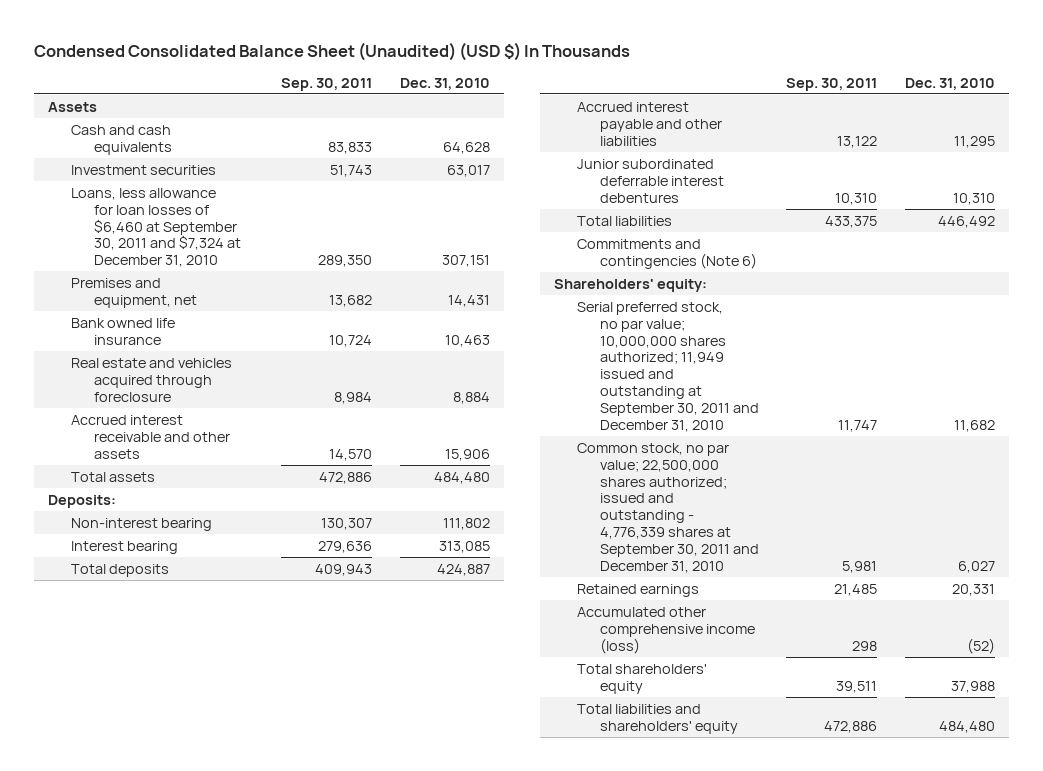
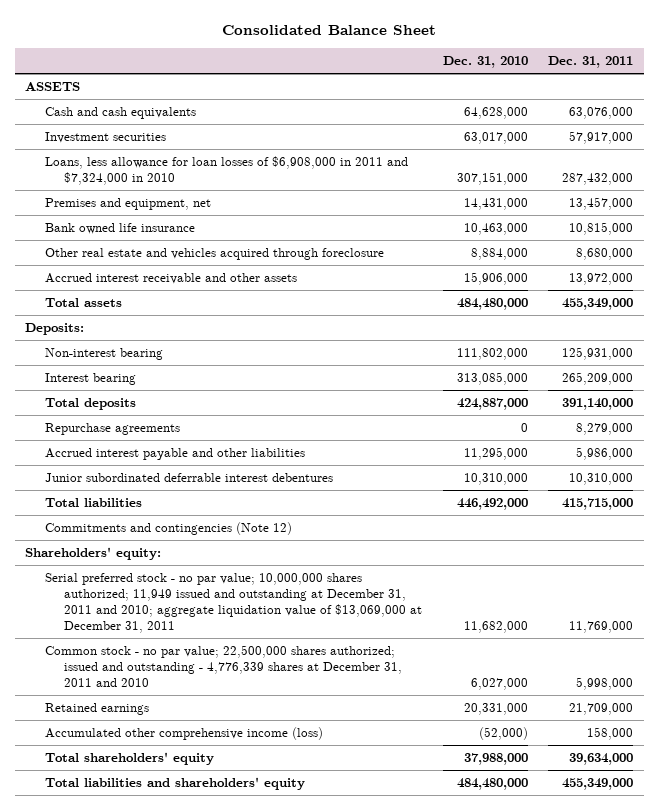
[34,41,631,61] Condensed Consolidated Balance Sheet (Unaudited) (USD $) In Thousands -> [222,25,437,36] Consolidated Balance Sheet
[280,77,372,91] Sep. 30, 2011 -> none
none -> [548,56,634,69] Dec. 31, 2011
[47,101,97,112] Assets -> [24,81,80,91] ASSETS
[442,141,490,154] 64,628 -> [463,106,528,119] 64,628,000
[446,164,490,177] 63,017 -> [463,131,528,144] 63,017,000
[71,187,242,268] Loans, less allowance for loan losses of $6,460 at September 30, 2011 and $7,324 at December 31, 2010 -> [44,155,408,185] Loans, less allowance for loan losses of $6,908,000 in 2011 and $7,324,000 in 2010
[441,255,490,268] 307,151 -> [456,171,528,185] 307,151,000
[447,294,490,307] 14,431 -> [463,197,528,210] 14,431,000
[444,334,490,347] 10,463 -> [463,222,528,235] 10,463,000
[71,357,233,402] Real estate and vehicles acquired through foreclosure -> [44,247,384,260] Other real estate and vehicles acquired through foreclosure
[452,391,490,404] 8,884 -> [470,247,528,260] 8,884,000
[444,448,490,461] 15,906 -> [463,271,528,285] 15,906,000
[433,471,490,484] 484,480 -> [456,297,528,310] 484,480,000
[442,517,490,530] 111,802 -> [456,347,528,360] 111,802,000
[438,540,490,553] 313,085 -> [456,371,528,385] 313,085,000
[436,563,490,576] 424,887 -> [456,397,528,410] 424,887,000
none -> [44,422,180,435] Repurchase agreements
[954,135,996,148] 11,295 -> [463,446,528,460] 11,295,000
[953,192,996,205] 10,310 -> [463,472,528,485] 10,310,000
[938,215,996,228] 446,492 -> [456,497,528,510] 446,492,000
[576,238,757,269] Commitments and contingencies (Note 6) -> [44,521,292,535] Commitments and contingencies (Note 12)
[576,301,759,433] Serial preferred stock, no par value; 10,000,000 shares authorized; 11,949 issued and outstanding at September 30, 2011 and December 31, 2010 -> [44,572,423,633] Serial preferred stock - no par value; 10,000,000 shares authorized; 11,949 issued and outstanding at December 31, 2011 and 2010; aggregate liquidation value of $13,069,000 at December 31, 2011
[954,420,996,433] 11,682 -> [463,620,528,633] 11,682,000
[576,442,759,574] Common stock, no par value; 22,500,000 shares authorized; issued and outstanding - 4,776,339 shares at September 30, 2011 and December 31, 2010 -> [44,644,403,687] Common stock - no par value; 22,500,000 shares authorized; issued and outstanding - 4,776,339 shares at December 31, 2011 and 2010
[958,561,996,574] 6,027 -> [470,677,528,690] 6,027,000
[952,583,996,596] 20,331 -> [463,702,528,715] 20,331,000
[967,637,996,654] (52) -> [478,726,528,740] (52,000)
[951,680,996,693] 37,988 -> [463,752,528,765] 37,988,000
[939,720,996,733] 484,480 -> [456,777,528,790] 484,480,000

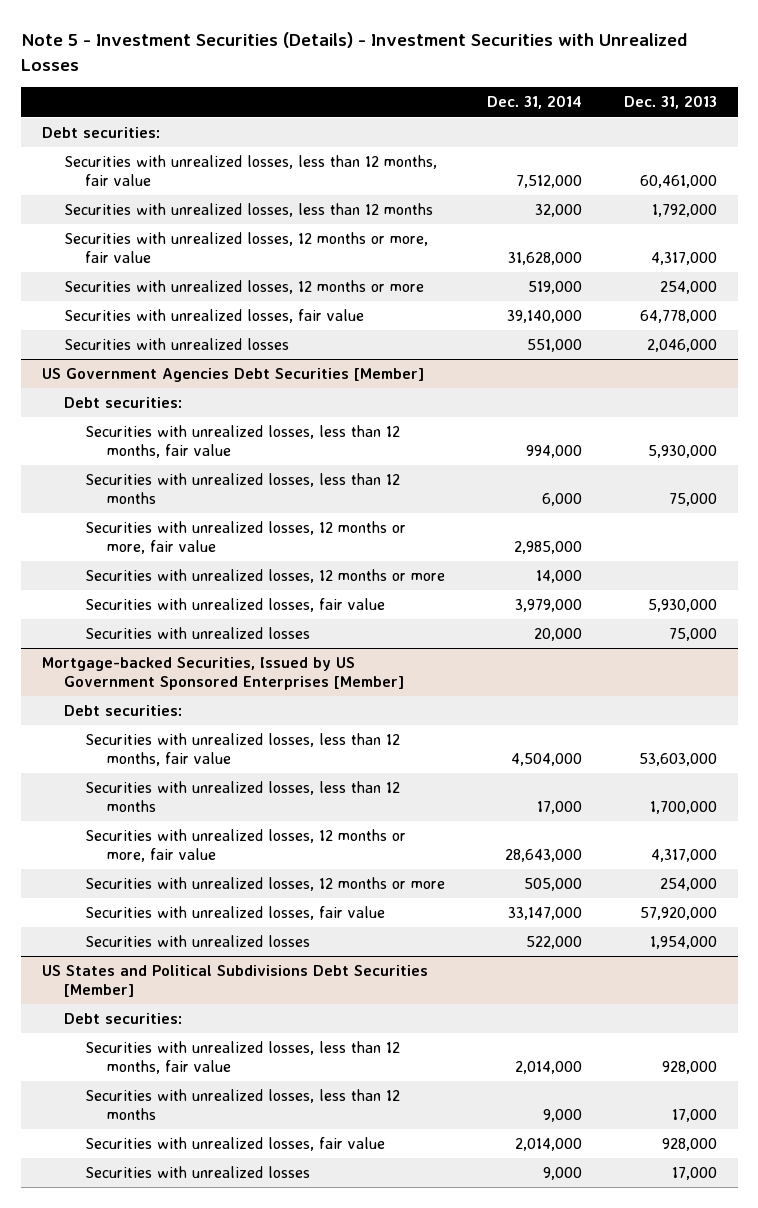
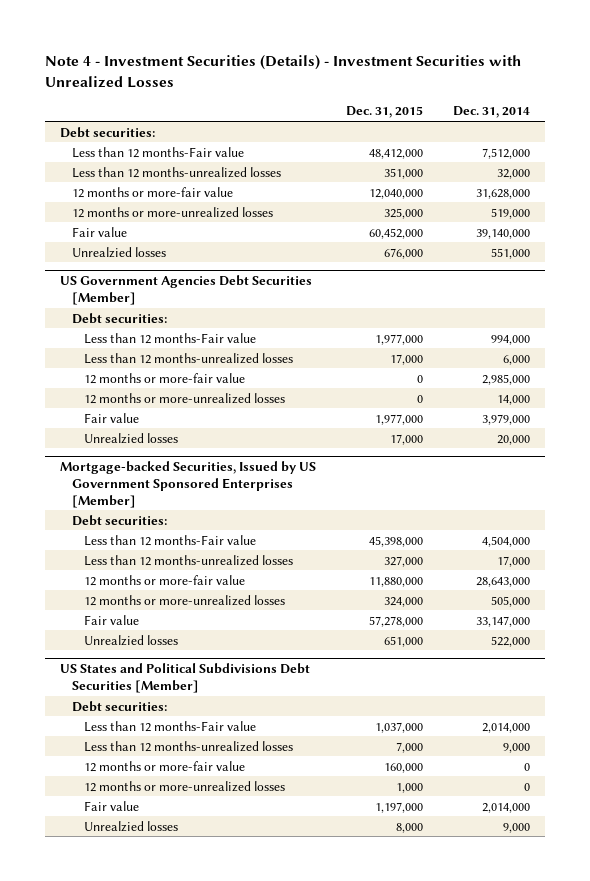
[20,31,687,72] Note 5 - Investment Securities (Details) - Investment Securities with Unrealized Losses -> [44,55,521,89] Note 4 - Investment Securities (Details) - Investment Securities with Unrealized Losses
[623,95,717,110] Dec. 31, 2013 -> none
none -> [346,106,424,119] Dec. 31, 2015
[63,155,437,187] Securities with unrealized losses, less than 12 months, fair value -> [71,146,244,158] Less than 12 months-Fair value
[63,203,433,218] Securities with unrealized losses, less than 12 months -> [71,166,281,178] Less than 12 months-unrealized losses
[63,232,428,264] Securities with unrealized losses, 12 months or more, fair value -> [71,186,233,198] 12 months or more-fair value
[63,280,424,295] Securities with unrealized losses, 12 months or more -> [71,206,273,218] 12 months or more-unrealized losses
[63,309,364,324] Securities with unrealized losses, fair value -> [71,226,127,237] Fair value
[63,338,289,351] Securities with unrealized losses -> [71,246,166,258] Unrealzied losses
[85,425,401,459] Securities with unrealized losses, less than 12 months, fair value -> [83,332,256,344] Less than 12 months-Fair value
[85,473,401,505] Securities with unrealized losses, less than 12 months -> [83,352,293,364] Less than 12 months-unrealized losses
[85,521,407,555] Securities with unrealized losses, 12 months or more, fair value -> [83,372,245,384] 12 months or more-fair value
[85,569,446,584] Securities with unrealized losses, 12 months or more -> [83,392,285,404] 12 months or more-unrealized losses
[85,598,386,613] Securities with unrealized losses, fair value -> [83,412,139,423] Fair value
[85,627,311,640] Securities with unrealized losses -> [83,432,178,444] Unrealzied losses
[85,733,401,767] Securities with unrealized losses, less than 12 months, fair value -> [83,534,256,546] Less than 12 months-Fair value
[85,781,401,813] Securities with unrealized losses, less than 12 months -> [83,554,293,566] Less than 12 months-unrealized losses
[85,829,407,863] Securities with unrealized losses, 12 months or more, fair value -> [83,574,245,586] 12 months or more-fair value
[85,877,446,892] Securities with unrealized losses, 12 months or more -> [83,594,285,606] 12 months or more-unrealized losses
[85,906,386,921] Securities with unrealized losses, fair value -> [83,614,139,625] Fair value
[85,935,311,948] Securities with unrealized losses -> [83,634,178,646] Unrealzied losses
[85,1041,401,1075] Securities with unrealized losses, less than 12 months, fair value -> [83,720,256,732] Less than 12 months-Fair value
[85,1089,401,1121] Securities with unrealized losses, less than 12 months -> [83,740,293,752] Less than 12 months-unrealized losses
none -> [83,760,245,772] 12 months or more-fair value
none -> [83,780,285,792] 12 months or more-unrealized losses
[85,1137,386,1152] Securities with unrealized losses, fair value -> [83,800,139,811] Fair value
[85,1166,311,1179] Securities with unrealized losses -> [83,820,178,832] Unrealzied losses

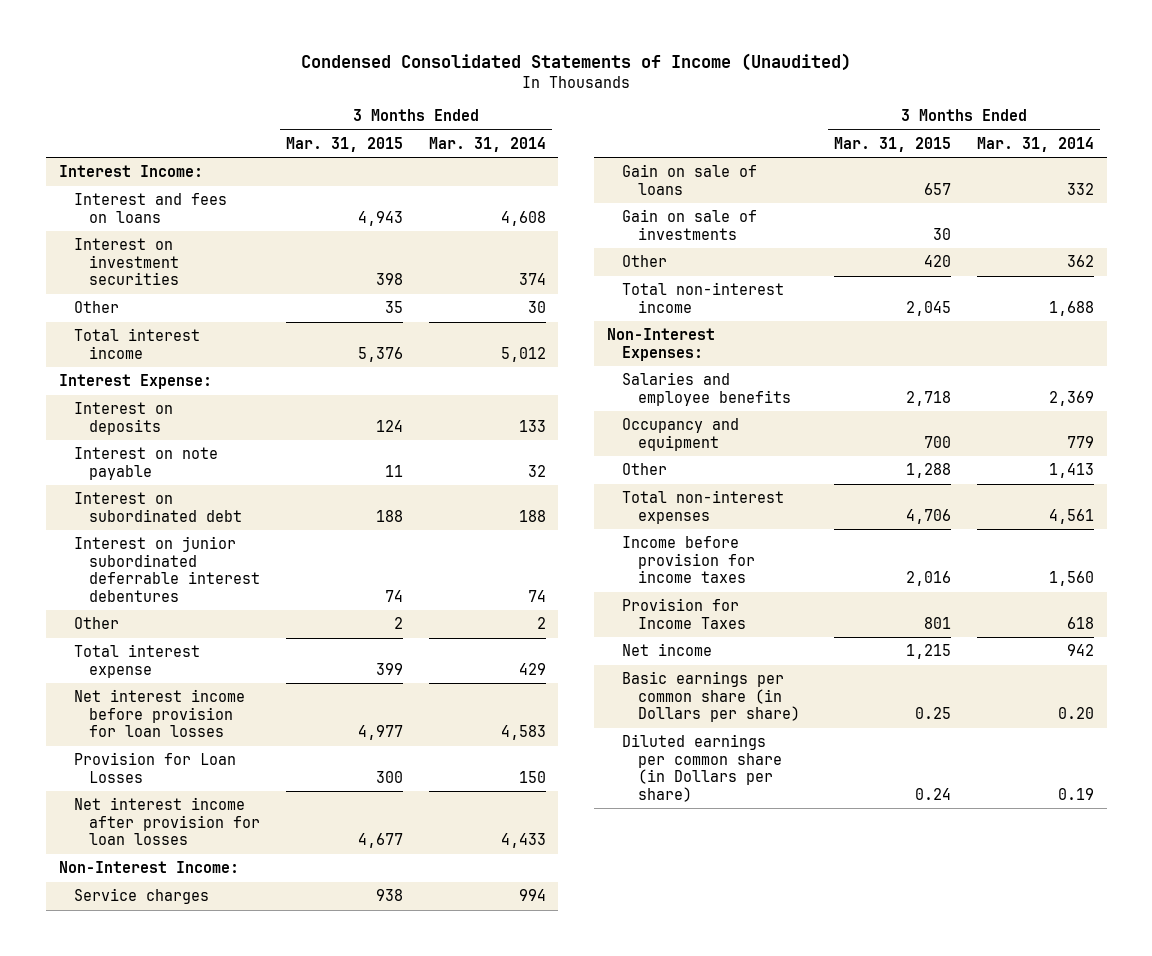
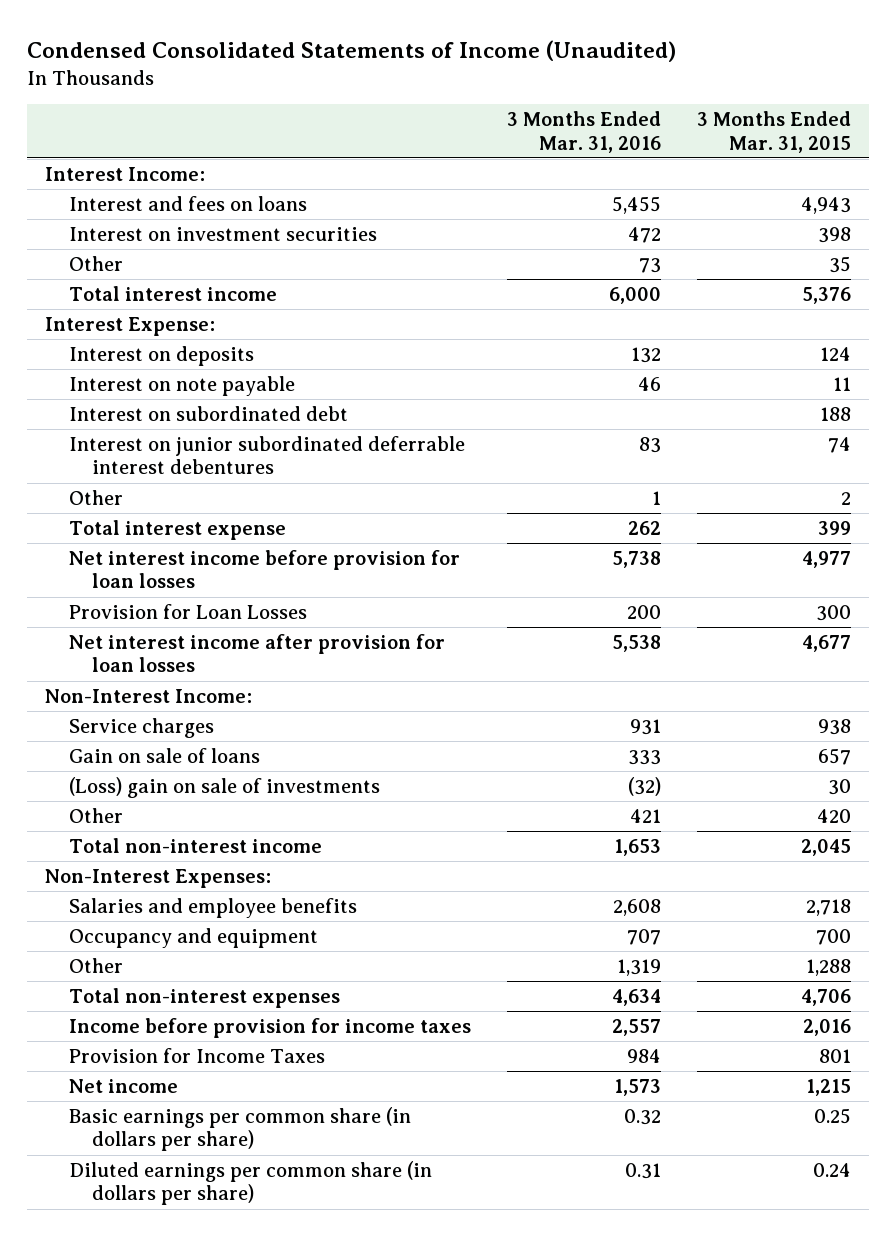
[428,136,546,152] Mar. 31, 2014 -> none
none -> [506,111,661,153] 3 Months Ended Mar. 31, 2016
[622,209,758,240] Gain on sale of investments -> [68,776,380,798] (Loss) gain on sale of investments
[622,671,800,723] Basic earnings per common share (in Dollars per share) -> [68,1106,411,1152] Basic earnings per common share (in dollars per share)
[622,734,782,802] Diluted earnings per common share (in Dollars per share) -> [68,1160,432,1206] Diluted earnings per common share (in dollars per share)

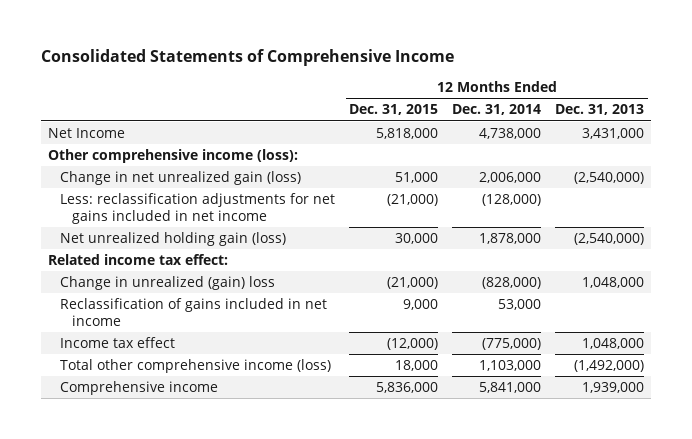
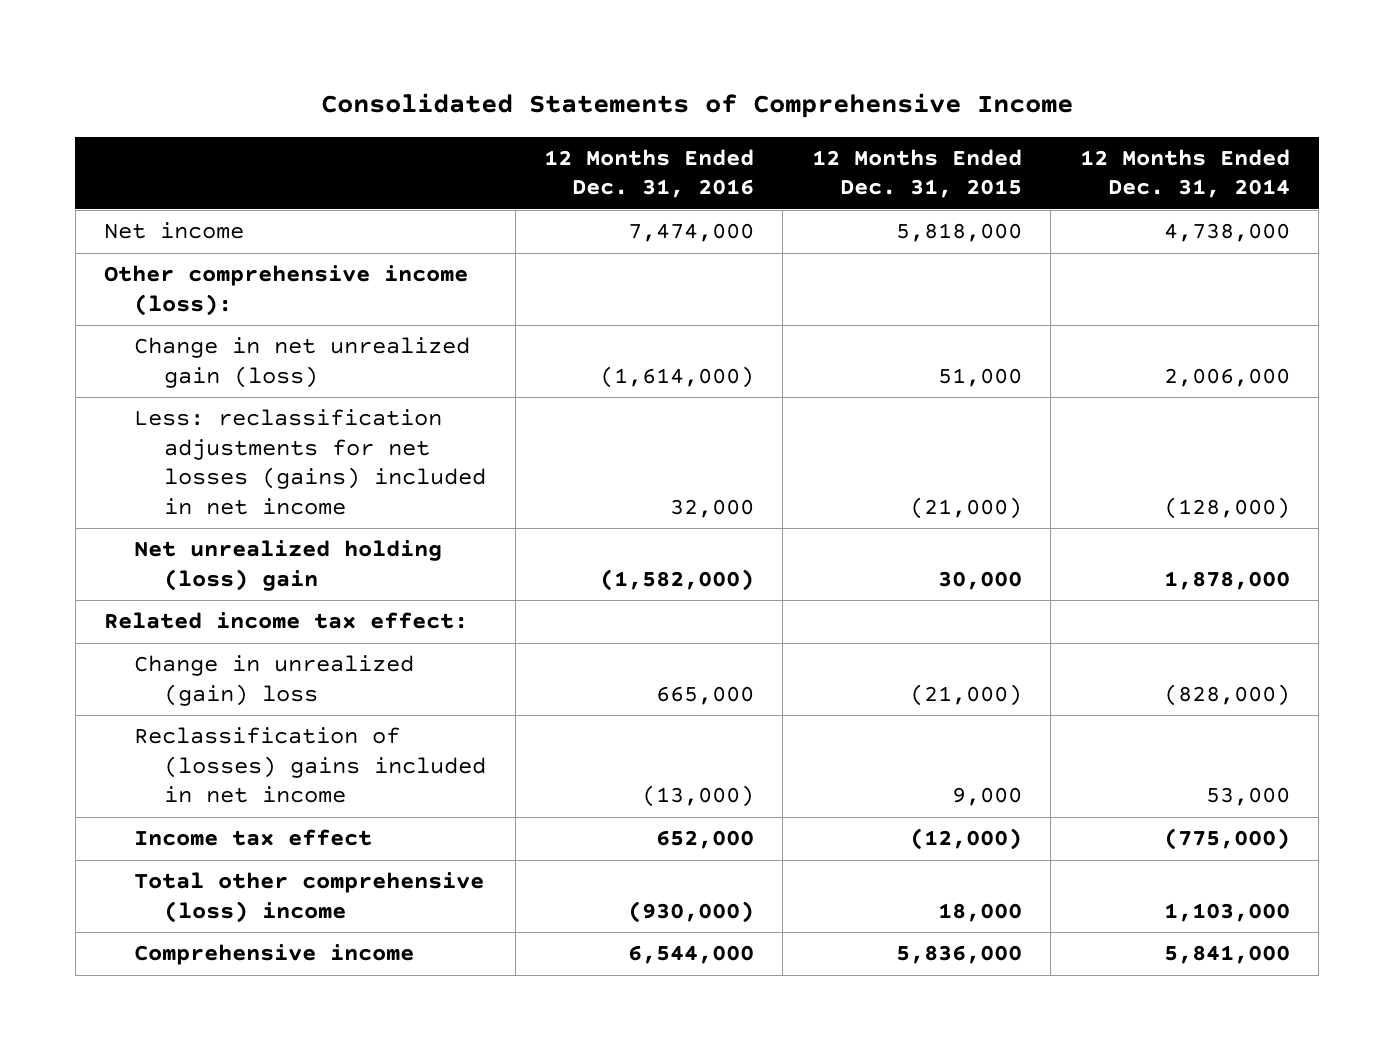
[555,104,645,116] Dec. 31, 2013 -> none
none -> [544,148,755,199] 12 Months Ended Dec. 31, 2016
[48,128,126,139] Net Income -> [104,222,245,240] Net income
[60,193,336,224] Less: reclassification adjustments for net gains included in net income -> [134,409,487,515] Less: reclassification adjustments for net losses (gains) included in net income
[60,232,287,247] Net unrealized holding gain (loss) -> [134,540,443,591] Net unrealized holding (loss) gain
[60,298,328,326] Reclassification of gains included in net income -> [134,727,487,804] Reclassification of (losses) gains included in net income
[60,359,332,374] Total other comprehensive income (loss) -> [134,872,485,923] Total other comprehensive (loss) income

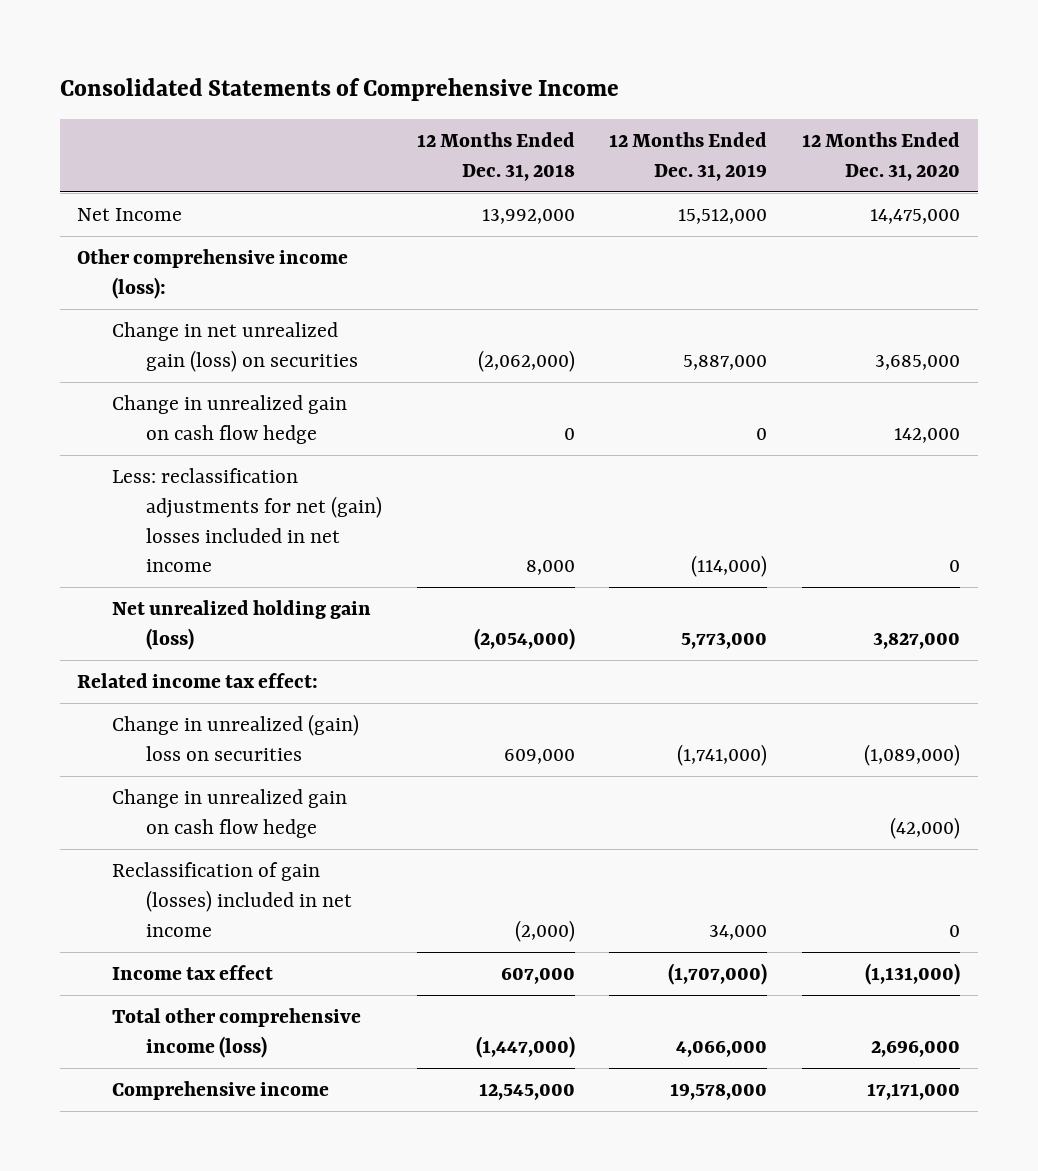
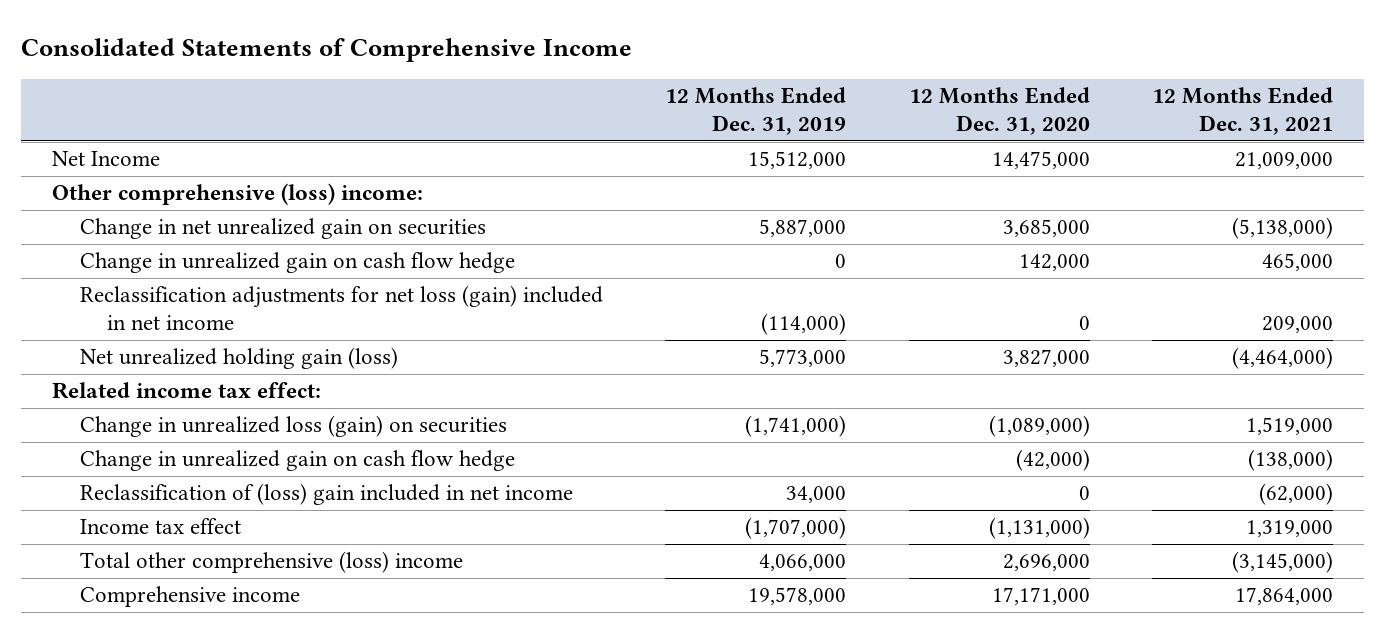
[416,132,575,181] 12 Months Ended Dec. 31, 2018 -> none
none -> [1152,87,1334,136] 12 Months Ended Dec. 31, 2021
[77,249,349,299] Other comprehensive income (loss): -> [52,183,424,206] Other comprehensive (loss) income:
[111,322,358,372] Change in net unrealized gain (loss) on securities -> [79,218,486,240] Change in net unrealized gain on securities
[111,468,382,573] Less: reclassification adjustments for net (gain) losses included in net income -> [79,285,603,331] Reclassification adjustments for net loss (gain) included in net income
[111,714,359,761] Change in unrealized (gain) loss on securities -> [79,415,507,438] Change in unrealized loss (gain) on securities
[111,862,352,937] Reclassification of gain (losses) included in net income -> [79,483,573,506] Reclassification of (loss) gain included in net income
[111,1008,361,1058] Total other comprehensive income (loss) -> [79,551,463,574] Total other comprehensive (loss) income

